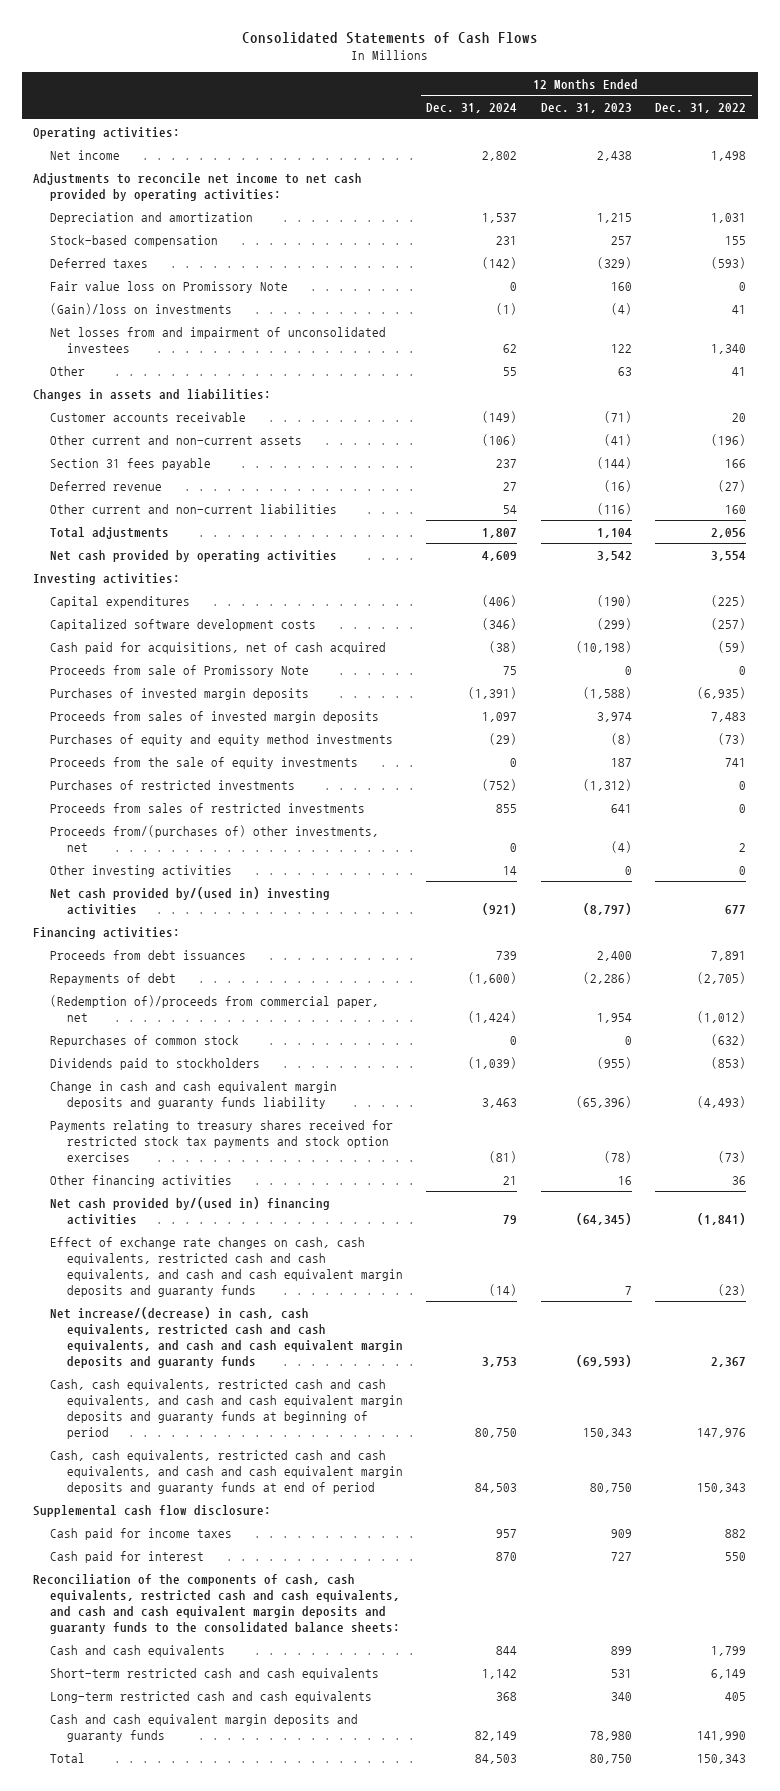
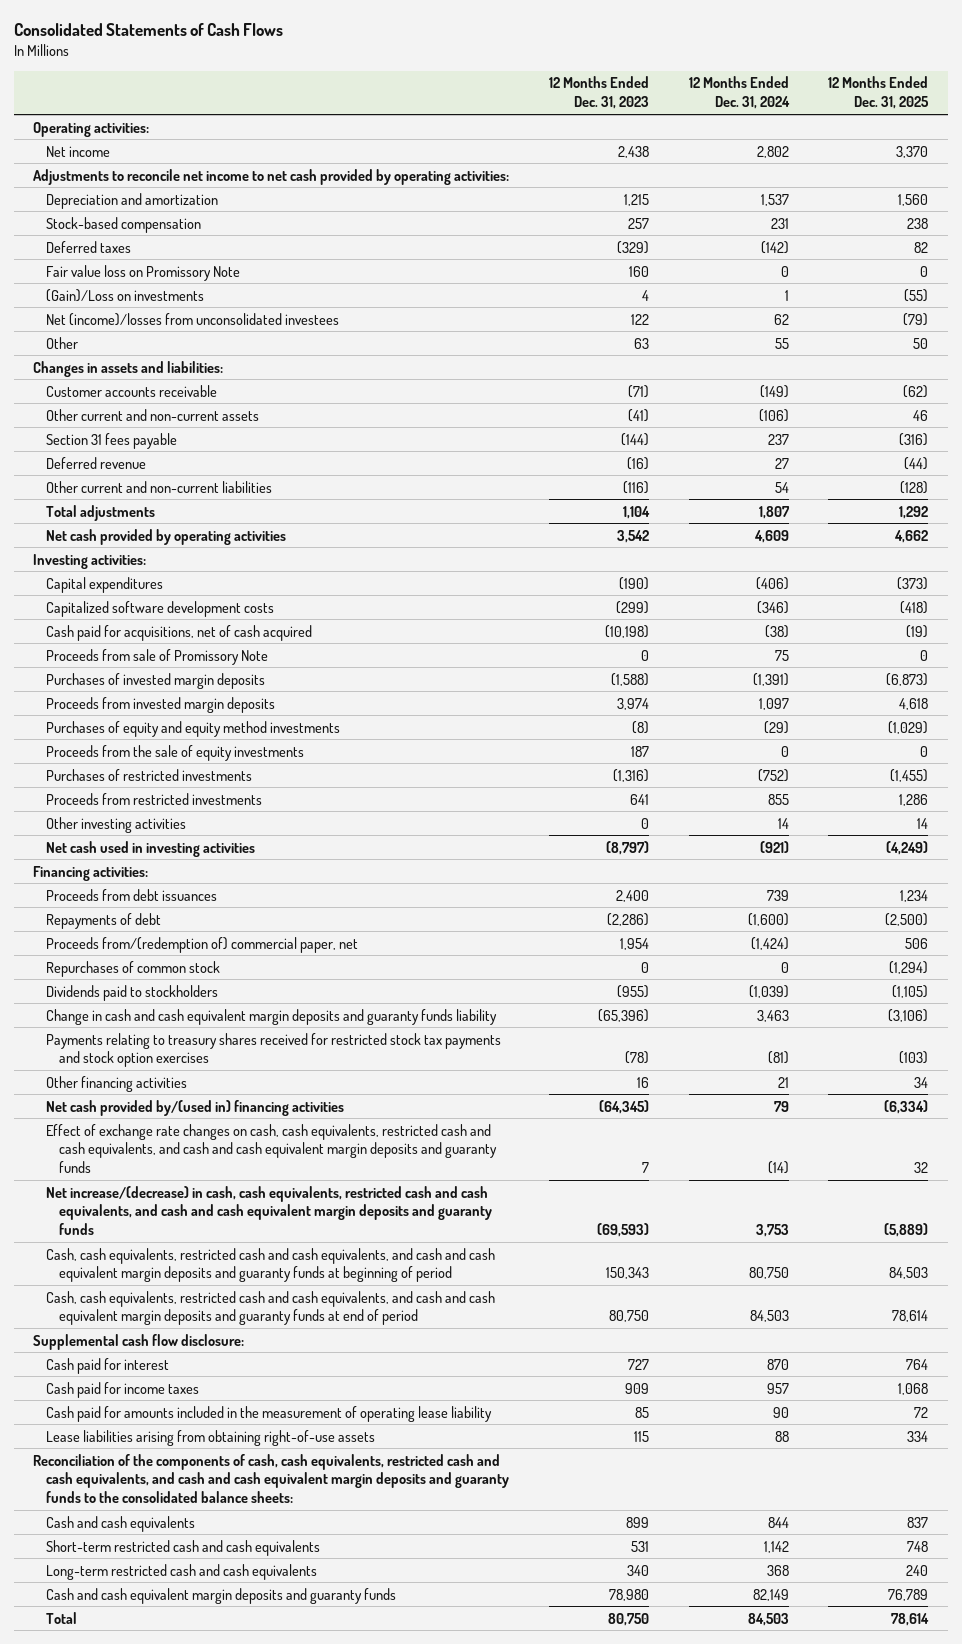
[655,103,747,114] Dec. 31, 2022 -> none
none -> [828,76,930,110] 12 Months Ended Dec. 31, 2025
[50,302,233,315] (Gain)/loss on investments -> [46,288,205,302] (Gain)/Loss on investments
[496,302,518,315] (1) -> [784,289,789,301] 1
[610,302,632,315] (4) -> [642,289,650,301] 4
[50,326,387,353] Net losses from and impairment of unconsolidated investees -> [46,312,340,326] Net (income)/losses from unconsolidated investees
[50,710,380,723] Proceeds from sales of invested margin deposits -> [46,696,276,713] Proceeds from invested margin deposits
[50,824,380,852] Proceeds from/(purchases of) other investments, net -> none
[582,778,632,791] (1,312) -> [613,768,650,782] (1,316)
[50,802,366,813] Proceeds from sales of restricted investments -> [46,792,263,805] Proceeds from restricted investments
[50,886,331,915] Net cash provided by/(used in) investing activities -> [46,840,256,857] Net cash used in investing activities
[50,994,380,1022] (Redemption of)/proceeds from commercial paper, net -> [46,936,359,953] Proceeds from/(redemption of) commercial paper, net
[50,1527,233,1540] Cash paid for income taxes -> [46,1381,200,1398] Cash paid for income taxes
none -> [46,1405,493,1422] Cash paid for amounts included in the measurement of operating lease liability
none -> [46,1429,376,1446] Lease liabilities arising from obtaining right-of-use assets

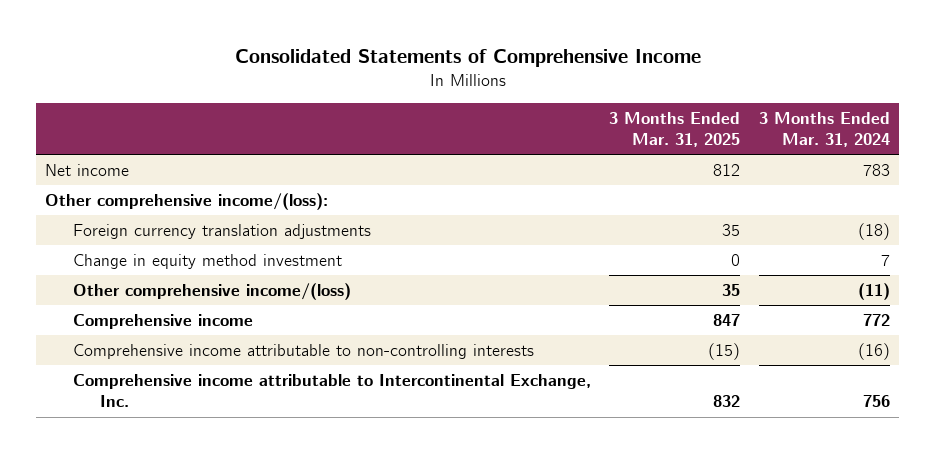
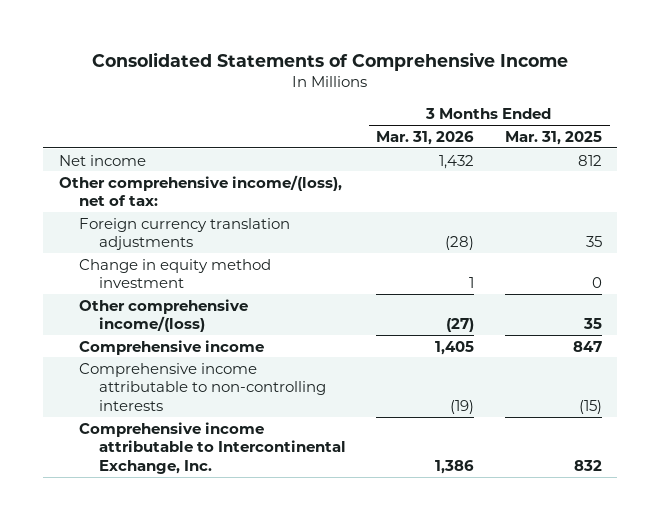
[758,111,890,147] 3 Months Ended Mar. 31, 2024 -> none
none -> [376,130,475,145] Mar. 31, 2026
[45,192,329,210] Other comprehensive income/(loss): -> [58,174,342,207] Other comprehensive income/(loss), net of tax:

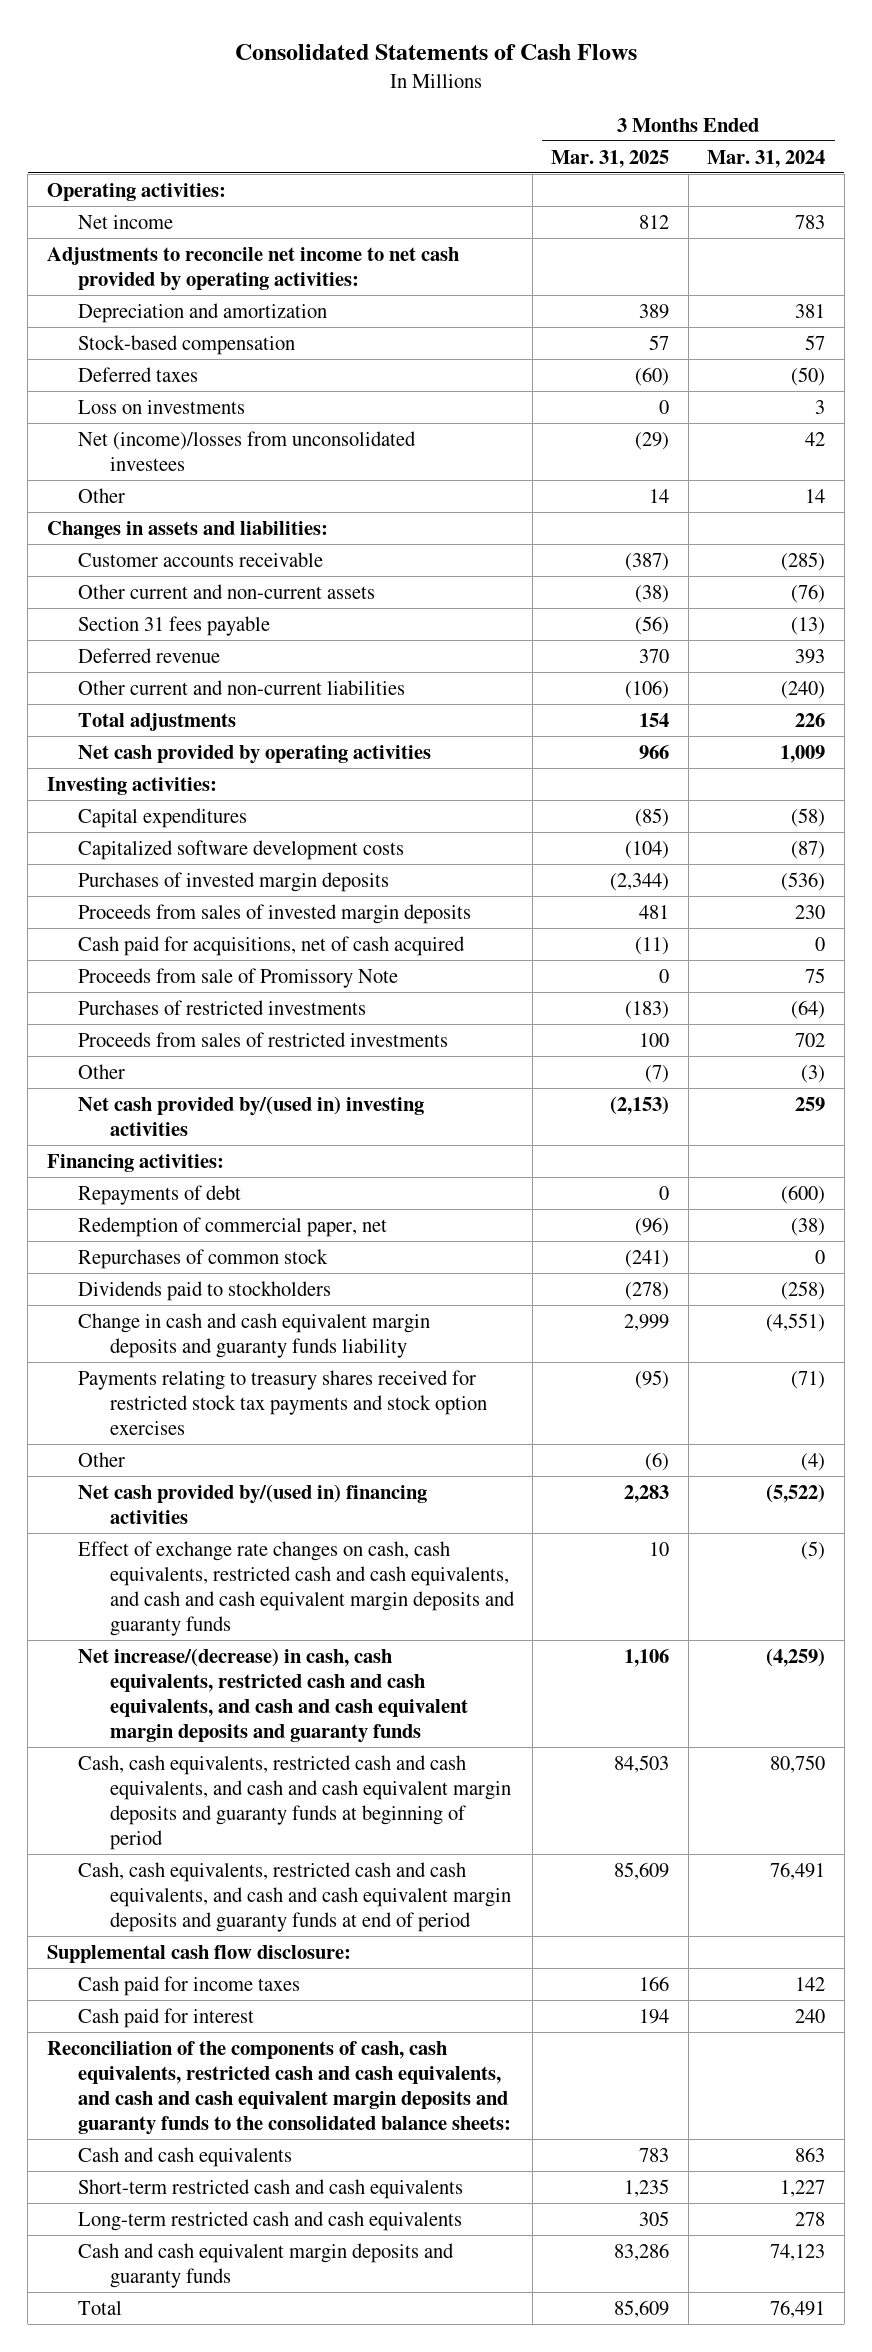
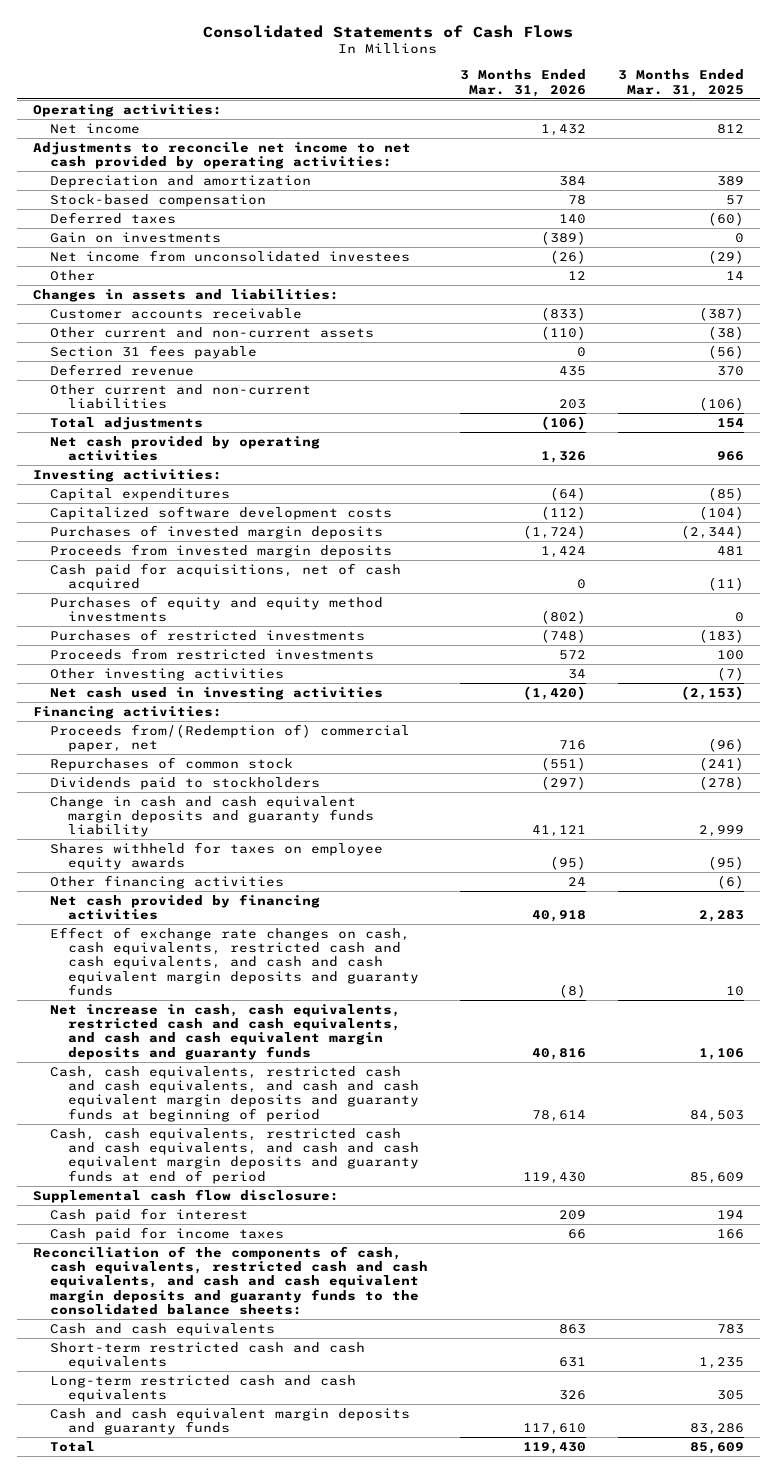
[707,149,826,168] Mar. 31, 2024 -> none
none -> [460,69,587,97] 3 Months Ended Mar. 31, 2026
[78,399,246,414] Loss on investments -> [50,231,222,243] Gain on investments
[78,430,417,471] Net (income)/losses from unconsolidated investees -> [50,249,411,262] Net income from unconsolidated investees
[78,903,472,924] Proceeds from sales of invested margin deposits -> [50,543,393,558] Proceeds from invested margin deposits
[78,967,399,988] Proceeds from sale of Promissory Note -> none
none -> [50,595,384,623] Purchases of equity and equity method investments
[78,1031,449,1047] Proceeds from sales of restricted investments -> [50,647,375,660] Proceeds from restricted investments
[78,1063,126,1079] Other -> [50,667,285,681] Other investing activities
[78,1095,425,1136] Net cash provided by/(used in) investing activities -> [50,686,384,700] Net cash used in investing activities
[78,1184,242,1205] Repayments of debt -> none
[78,1216,388,1237] Redemption of commercial paper, net -> [50,723,411,753] Proceeds from/(Redemption of) commercial paper, net
[78,1369,487,1436] Payments relating to treasury shares received for restricted stock tax payments and stock option exercises -> [50,841,384,871] Shares withheld for taxes on employee equity awards
[78,1451,126,1467] Other -> [50,874,285,889] Other financing activities
[78,1483,428,1524] Net cash provided by/(used in) financing activities -> [50,893,321,921] Net cash provided by financing activities
[78,1647,468,1744] Net increase/(decrease) in cash, cash equivalents, restricted cash and cash equivalents, and cash and cash equivalent margin deposits and guaranty funds -> [50,1003,402,1060] Net increase in cash, cash equivalents, restricted cash and cash equivalents, and cash and cash equivalent margin deposits and guaranty funds
[78,1975,301,1996] Cash paid for income taxes -> [50,1226,285,1241] Cash paid for income taxes

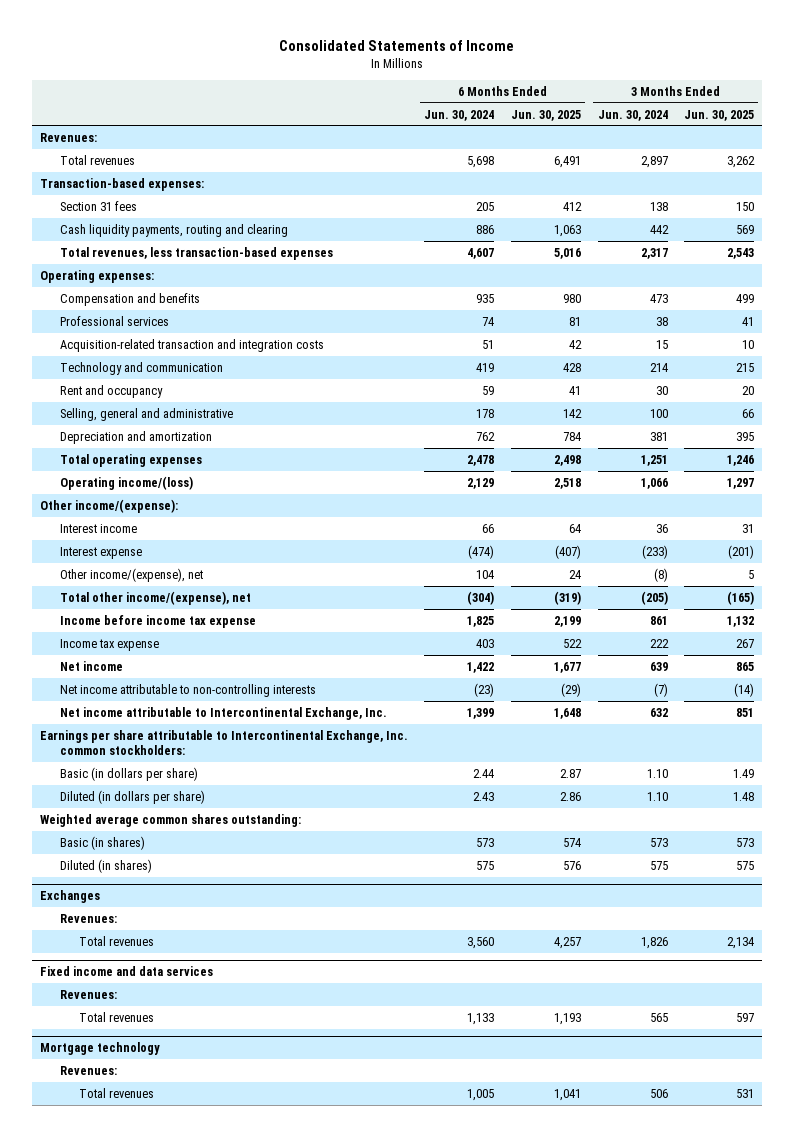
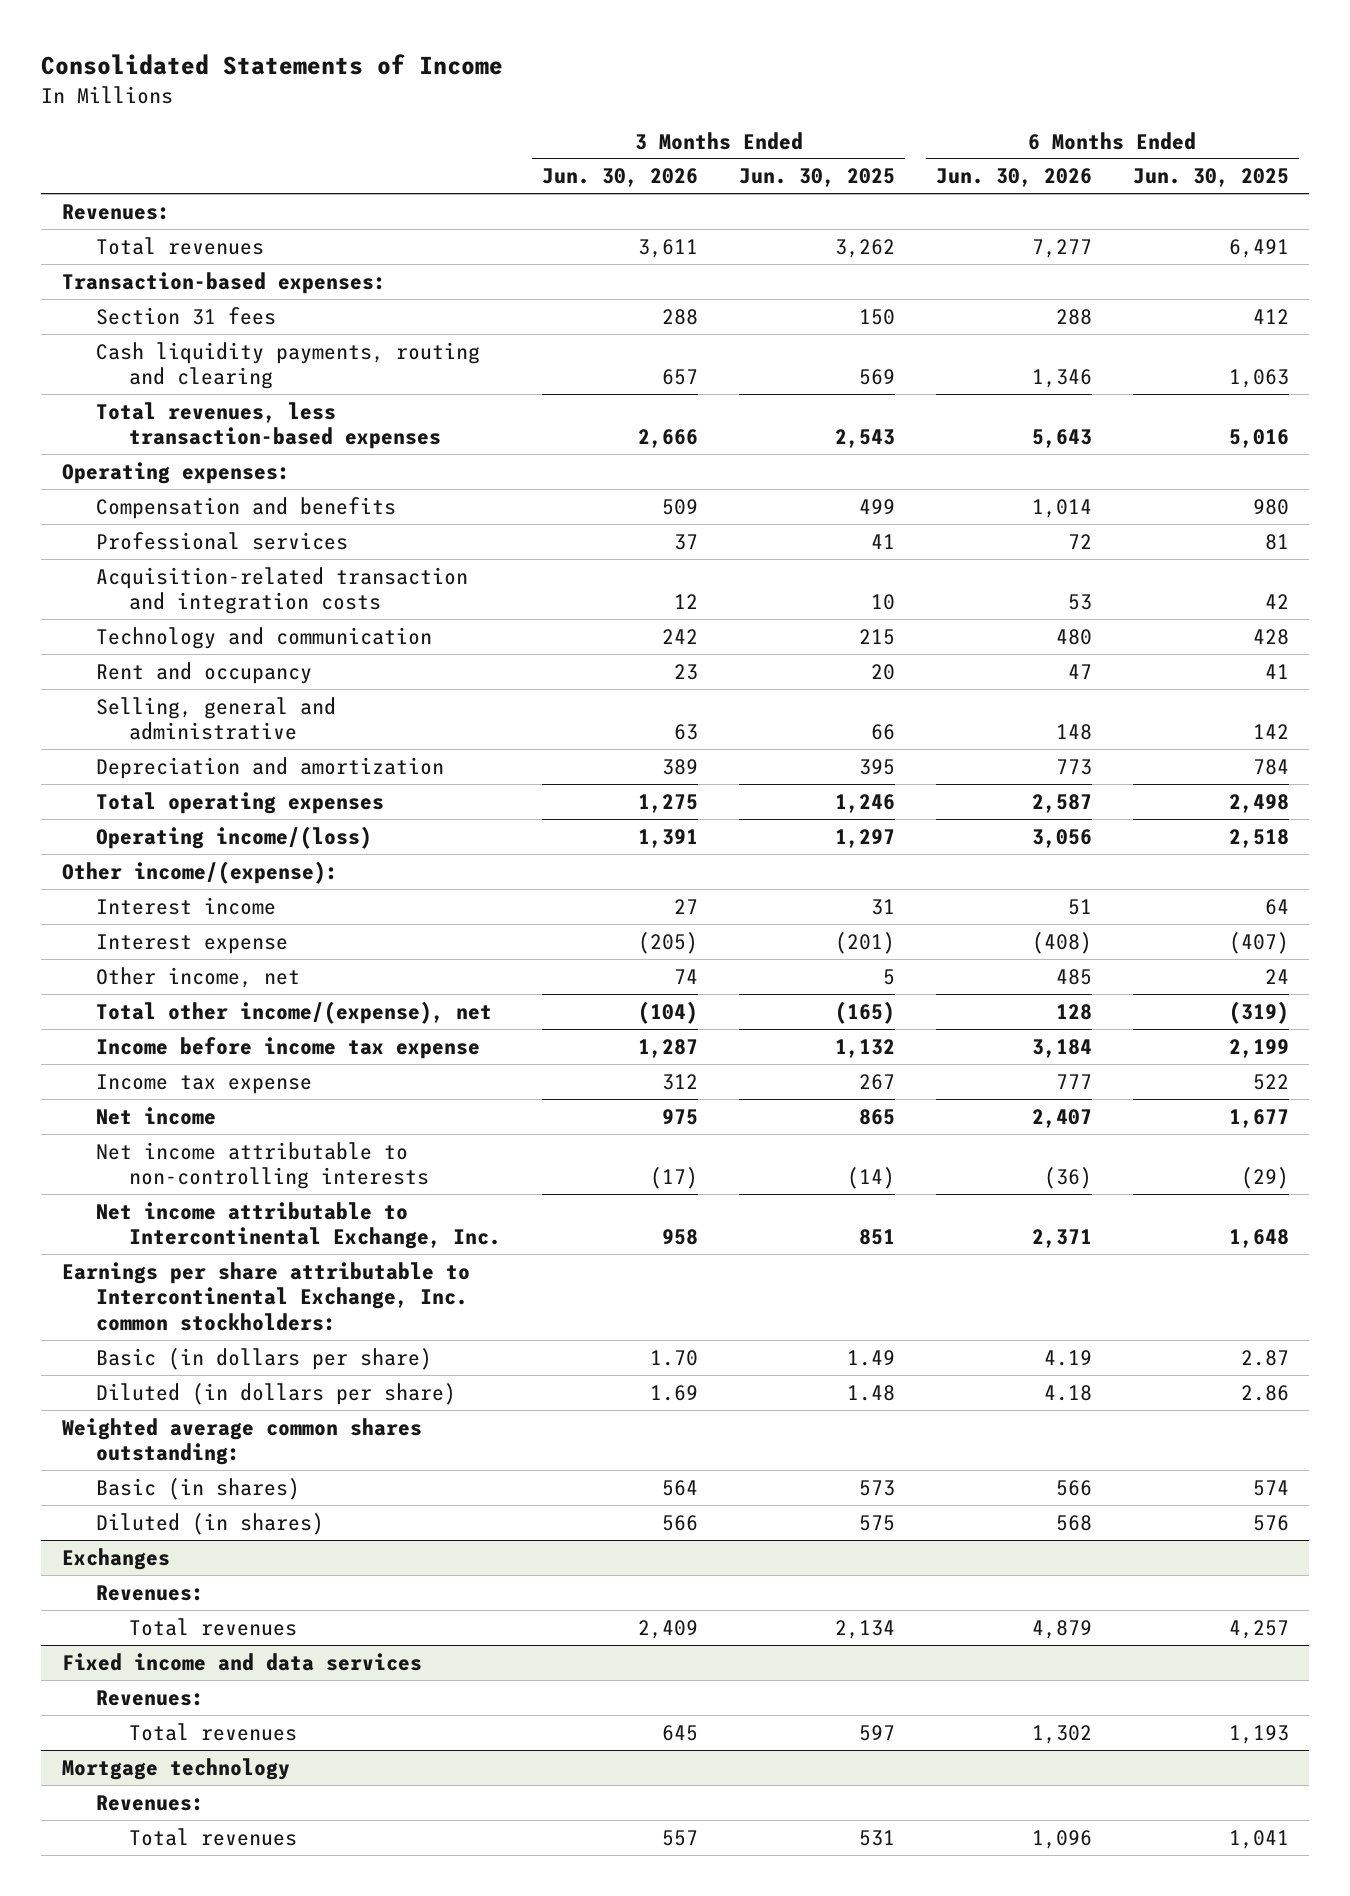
[424,109,495,121] Jun. 30, 2024 -> none
[597,109,668,121] Jun. 30, 2024 -> none
none -> [542,168,699,188] Jun. 30, 2026
none -> [935,168,1092,188] Jun. 30, 2026
[59,567,203,582] Other income/(expense), net -> [95,966,300,988] Other income, net

